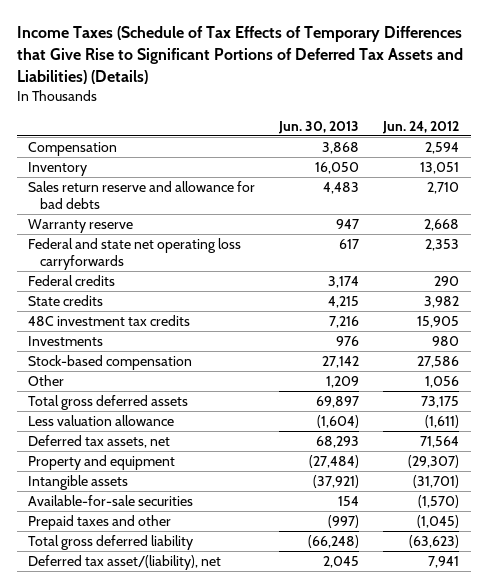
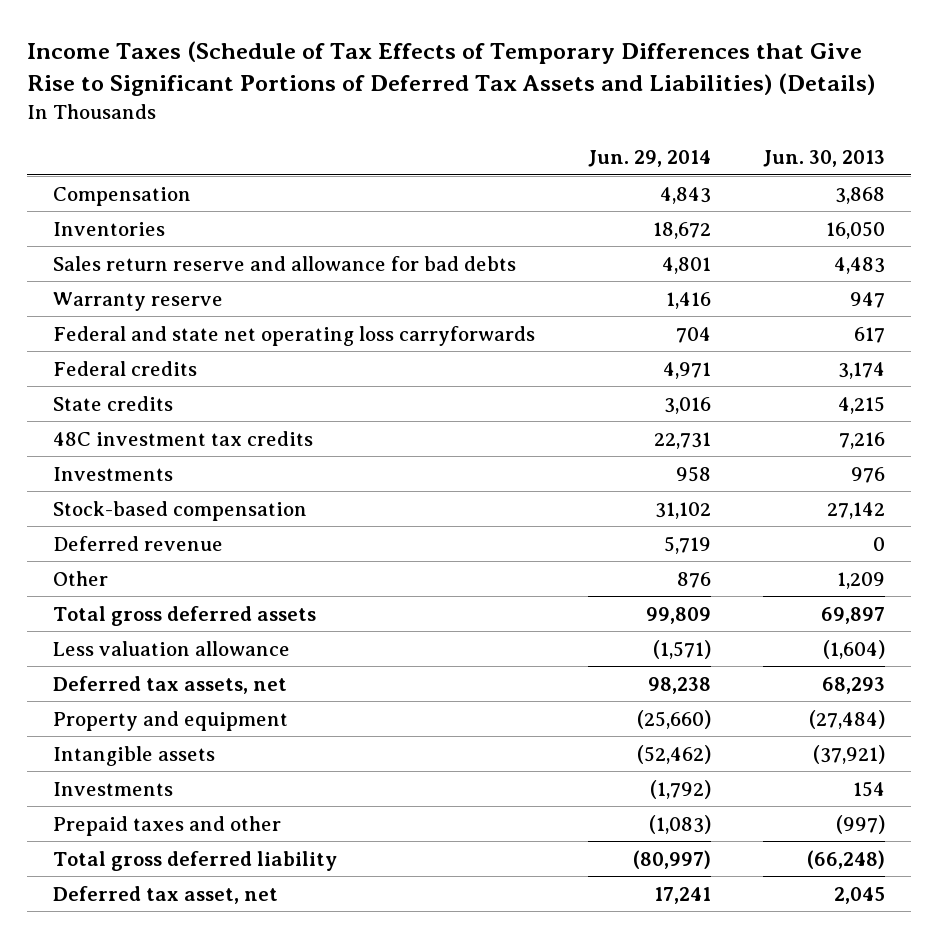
[381,120,459,134] Jun. 24, 2012 -> none
none -> [587,150,711,168] Jun. 29, 2014
[28,162,88,177] Inventory -> [53,221,166,236] Inventories
none -> [53,535,224,551] Deferred revenue
[28,495,194,507] Available-for-sale securities -> [53,781,174,796] Investments
[28,555,222,571] Deferred tax asset/(liability), net -> [53,885,279,904] Deferred tax asset, net

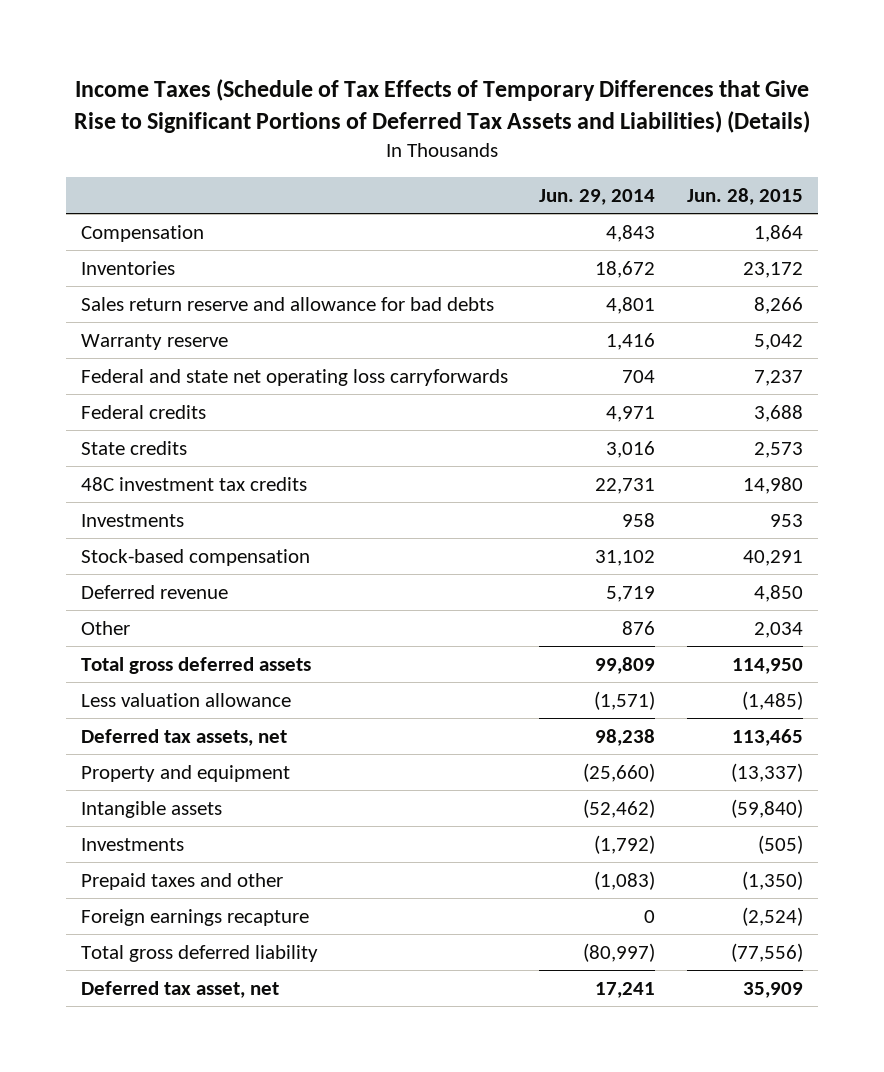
[763,150,886,168] Jun. 30, 2013 -> none
none -> [686,187,803,205] Jun. 28, 2015
none -> [81,908,310,926] Foreign earnings recapture

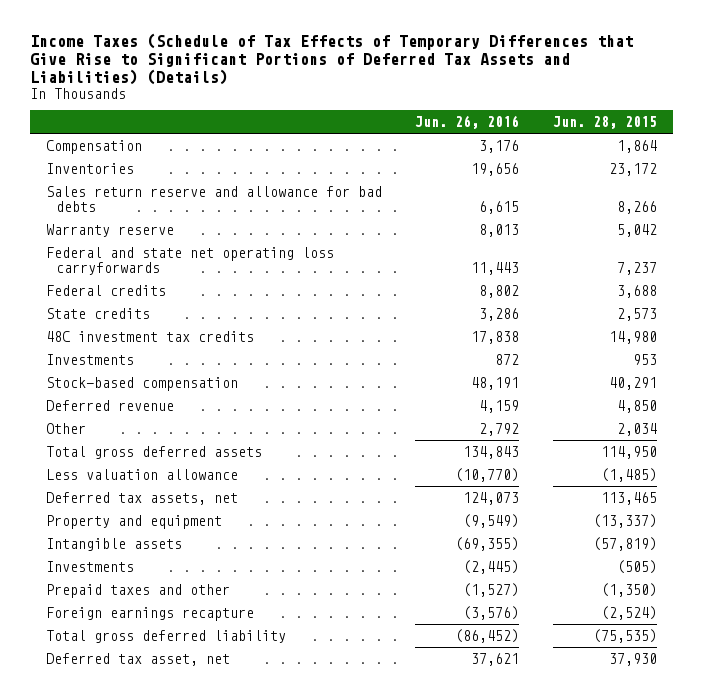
[539,188,656,205] Jun. 29, 2014 -> none
none -> [415,114,520,129] Jun. 26, 2016
[730,798,803,818] (59,840) -> [592,536,657,551] (57,819)
[730,942,803,962] (77,556) -> [592,628,657,643] (75,535)
[742,981,803,998] 35,909 -> [608,652,657,666] 37,930

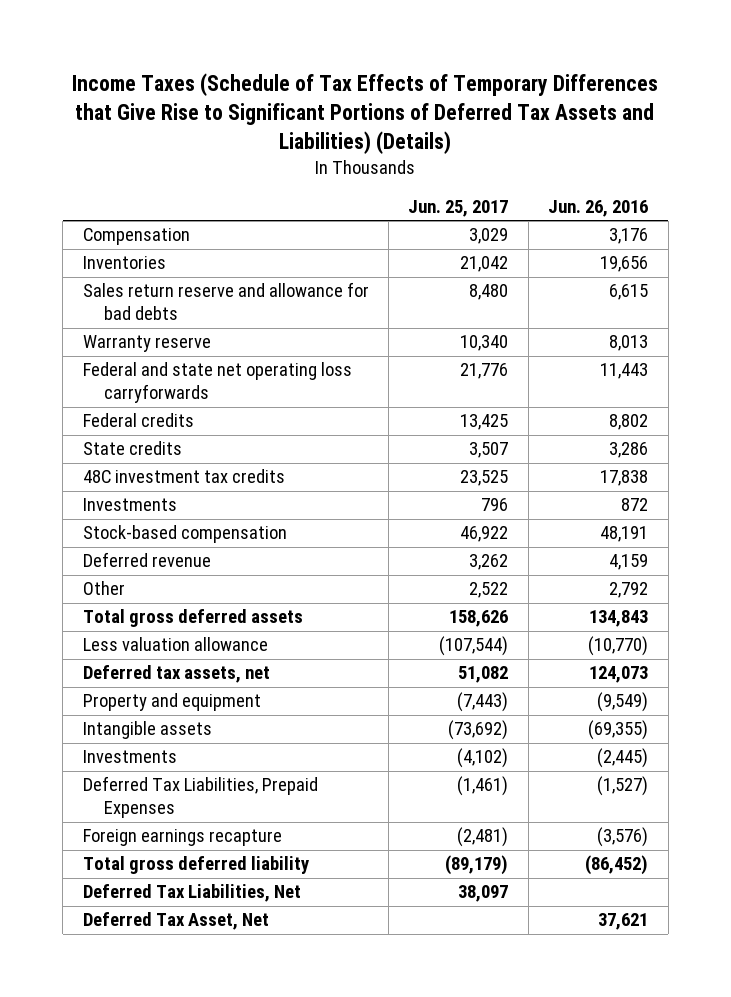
[552,115,657,129] Jun. 28, 2015 -> none
none -> [408,199,509,217] Jun. 25, 2017
[46,583,231,598] Prepaid taxes and other -> [82,776,318,819] Deferred Tax Liabilities, Prepaid Expenses
none -> [82,884,301,903] Deferred Tax Liabilities, Net
[46,652,231,666] Deferred tax asset, net -> [82,912,269,931] Deferred Tax Asset, Net

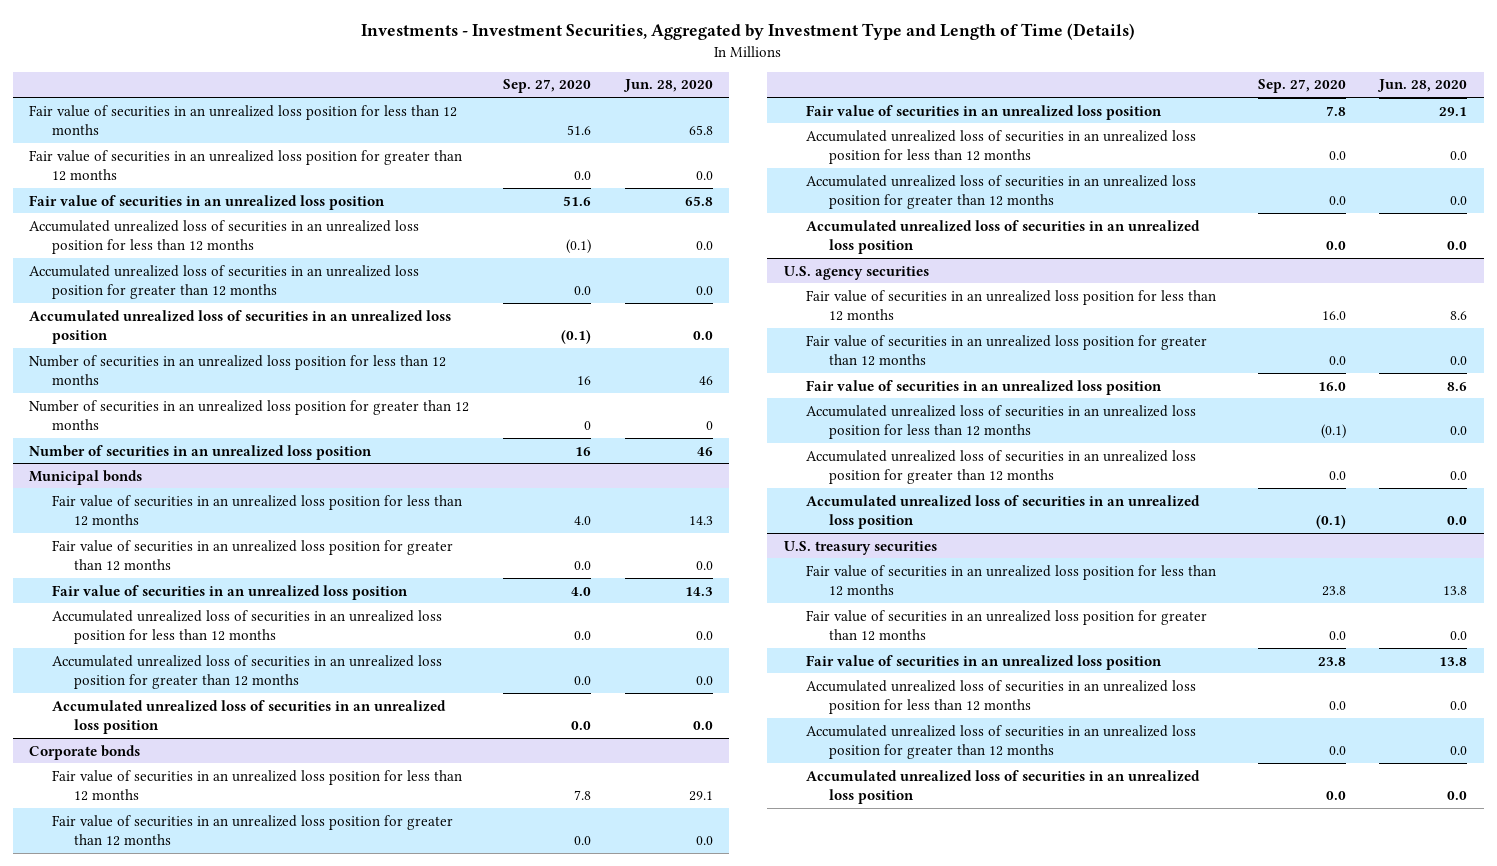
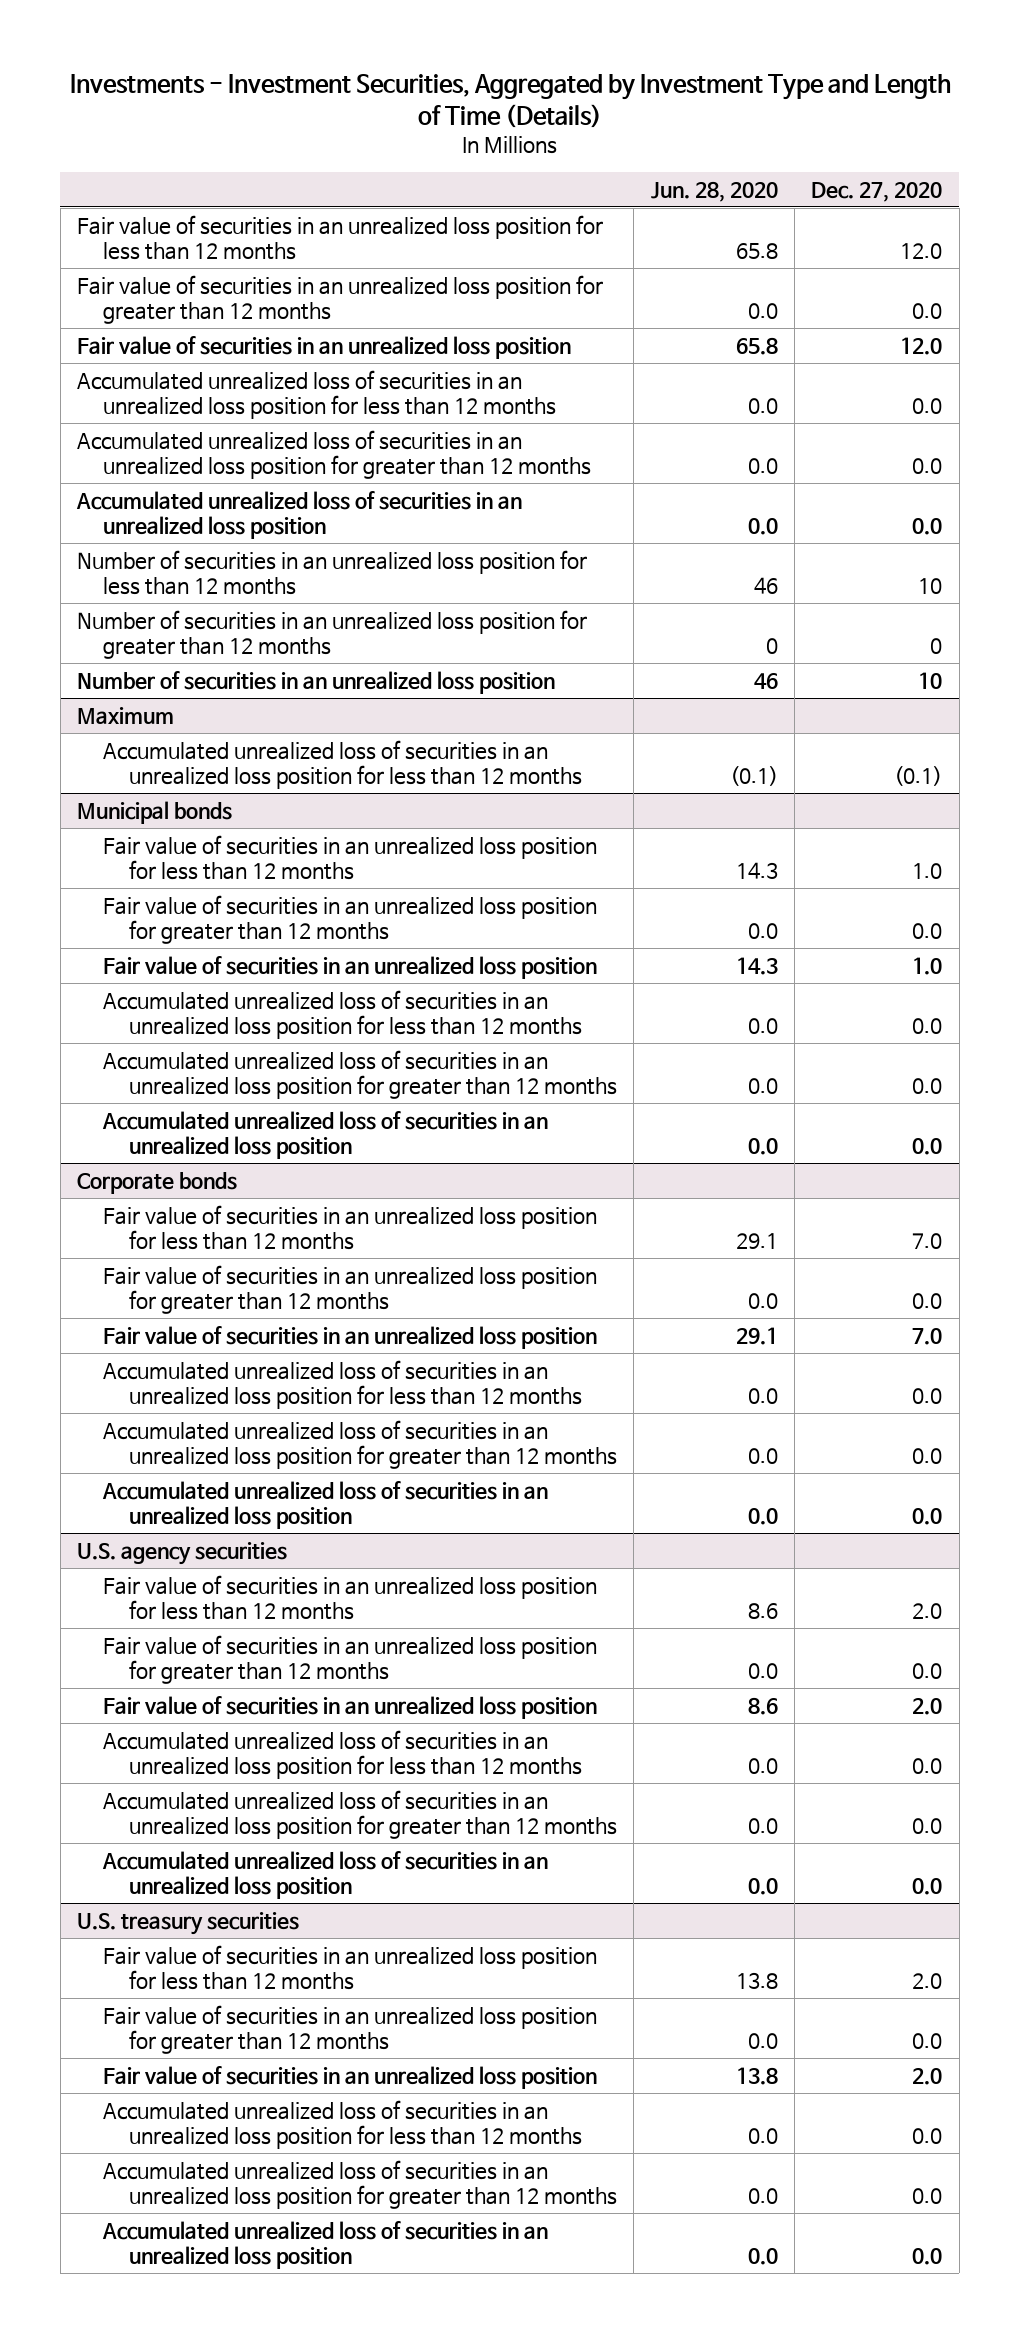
[502,79,591,94] Sep. 27, 2020 -> none
none -> [811,181,943,202] Dec. 27, 2020
none -> [77,706,175,724] Maximum
none -> [103,739,582,790] Accumulated unrealized loss of securities in an unrealized loss position for less than 12 months

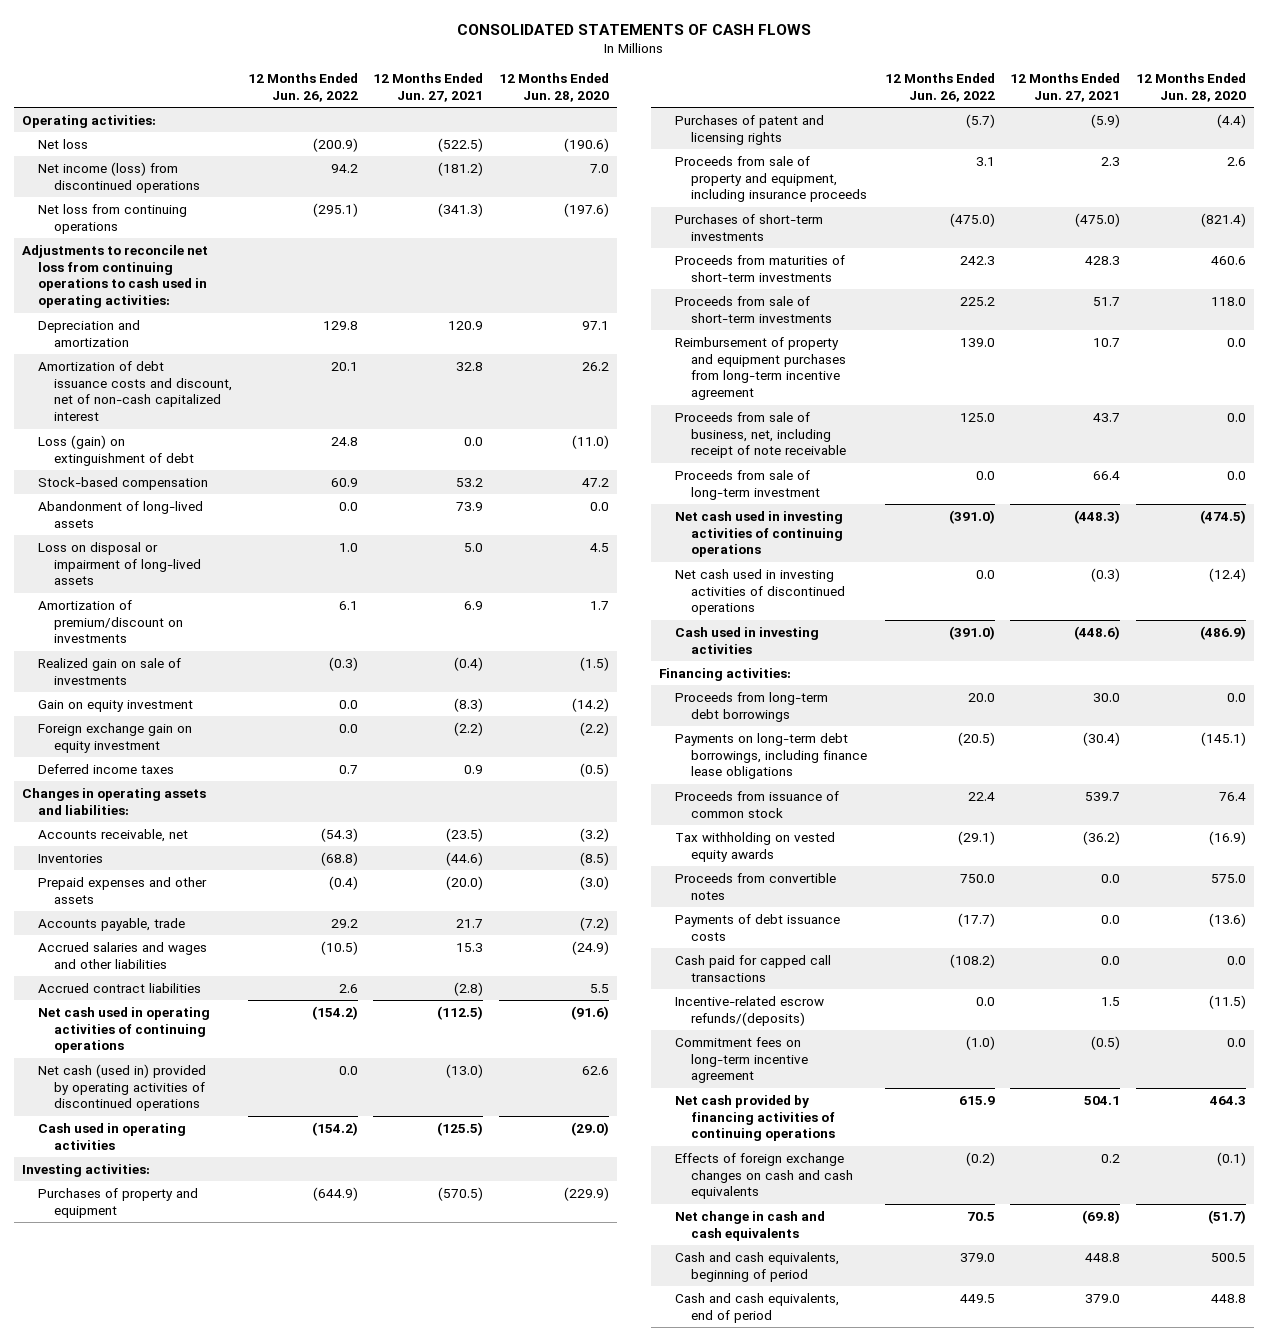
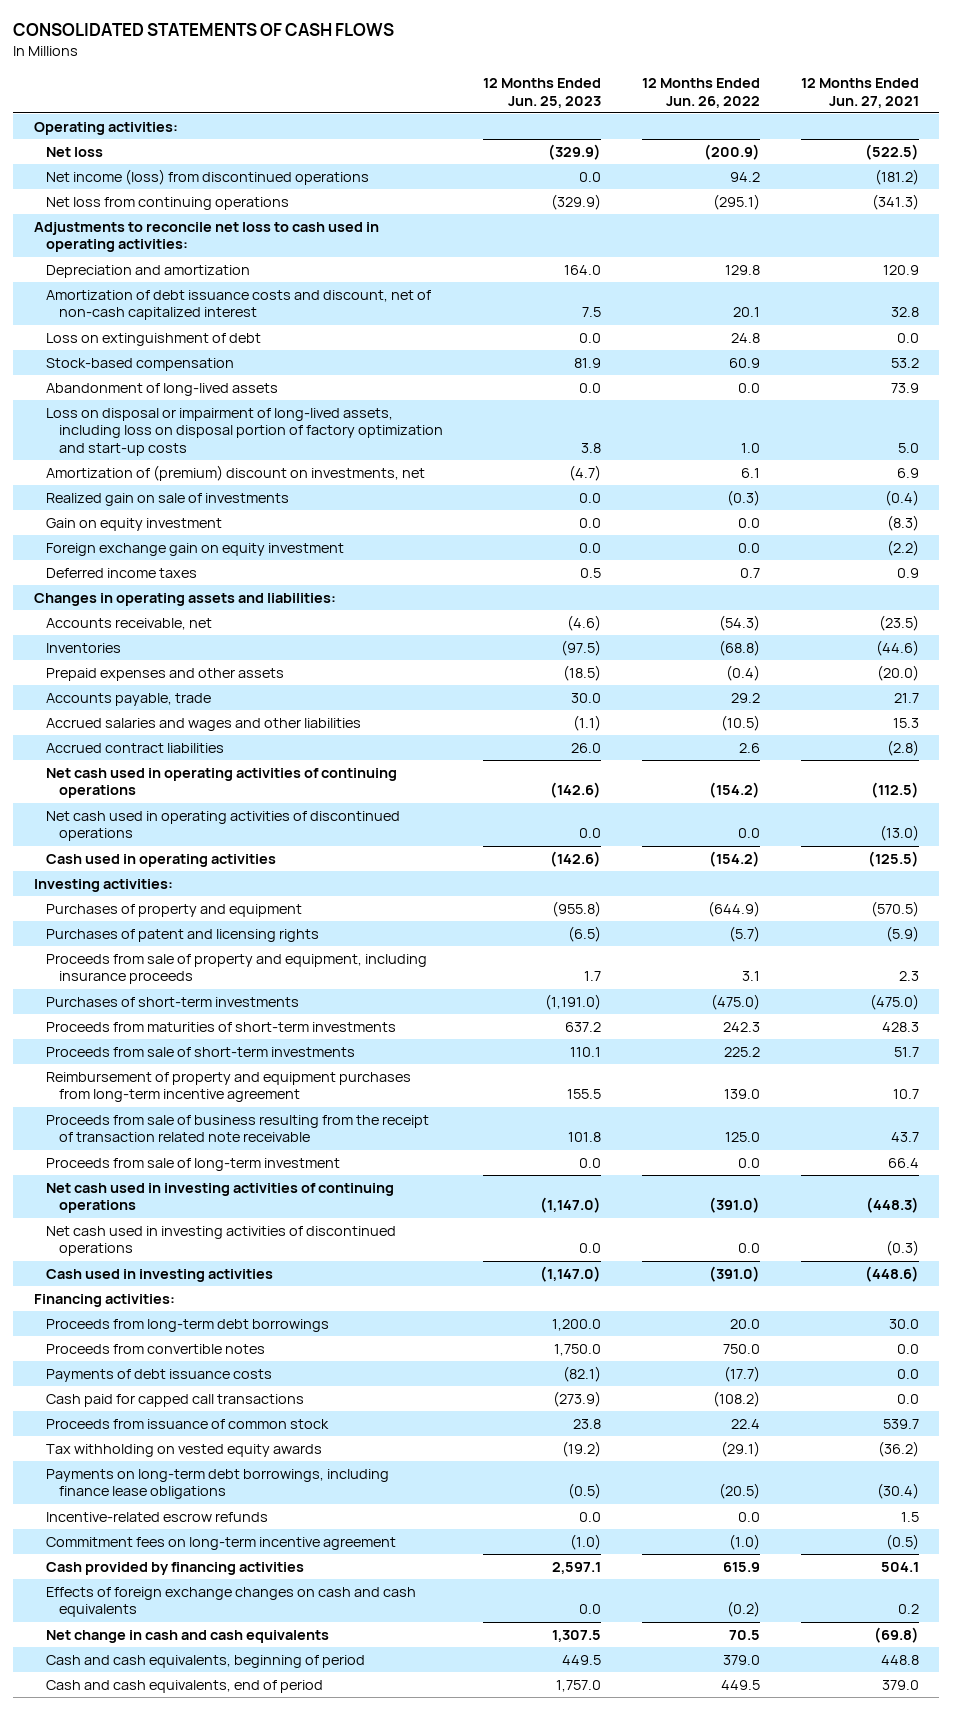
[499,72,610,102] 12 Months Ended Jun. 28, 2020 -> none
none -> [483,78,602,108] 12 Months Ended Jun. 25, 2023
[21,244,208,309] Adjustments to reconcile net loss from continuing operations to cash used in operating activities: -> [33,221,379,253] Adjustments to reconcile net loss to cash used in operating activities:
[37,434,194,466] Loss (gain) on extinguishment of debt -> [46,332,262,346] Loss on extinguishment of debt
[37,541,201,586] Loss on disposal or impairment of long-lived assets -> [46,407,443,457] Loss on disposal or impairment of long-lived assets, including loss on disposal portion of factory optimization and start-up costs
[37,599,183,644] Amortization of premium/discount on investments -> [46,464,426,481] Amortization of (premium) discount on investments, net
[37,1063,206,1112] Net cash (used in) provided by operating activities of discontinued operations -> [46,810,401,842] Net cash used in operating activities of discontinued operations
[674,411,846,459] Proceeds from sale of business, net, including receipt of note receivable -> [46,1114,430,1143] Proceeds from sale of business resulting from the receipt of transaction related note receivable
[674,790,839,818] Proceeds from issuance of common stock -> [46,1418,330,1429] Proceeds from issuance of common stock
[674,831,835,862] Tax withholding on vested equity awards -> [46,1443,323,1457] Tax withholding on vested equity awards
[674,732,867,780] Payments on long-term debt borrowings, including finance lease obligations -> [46,1468,390,1500] Payments on long-term debt borrowings, including finance lease obligations
[674,995,824,1026] Incentive-related escrow refunds/(deposits) -> [46,1511,269,1522] Incentive-related escrow refunds
[674,1094,835,1142] Net cash provided by financing activities of continuing operations -> [46,1561,305,1575] Cash provided by financing activities

